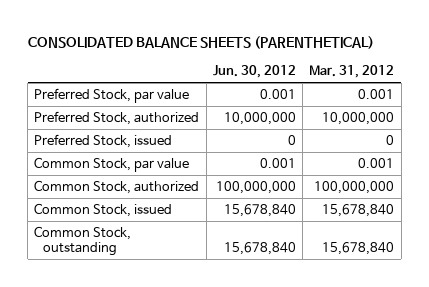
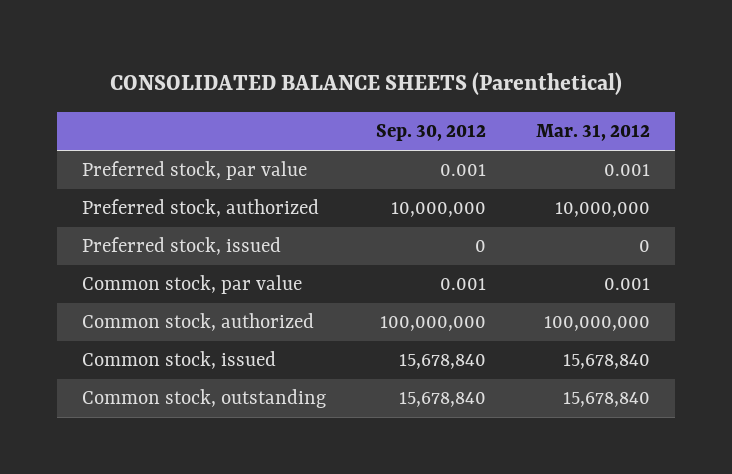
[27,35,374,49] CONSOLIDATED BALANCE SHEETS (PARENTHETICAL) -> [109,72,622,96] CONSOLIDATED BALANCE SHEETS (Parenthetical)
[212,65,296,79] Jun. 30, 2012 -> none
none -> [375,124,486,142] Sep. 30, 2012
[34,88,190,104] Preferred Stock, par value -> [81,161,307,181] Preferred stock, par value
[34,111,200,126] Preferred Stock, authorized -> [81,199,319,218] Preferred stock, authorized
[34,134,173,149] Preferred Stock, issued -> [81,237,281,256] Preferred stock, issued
[34,157,190,173] Common Stock, par value -> [81,275,302,295] Common stock, par value
[34,180,200,195] Common Stock, authorized -> [81,313,314,332] Common stock, authorized
[34,203,173,218] Common Stock, issued -> [81,351,276,370] Common stock, issued
[34,226,132,257] Common Stock, outstanding -> [81,389,326,409] Common stock, outstanding

